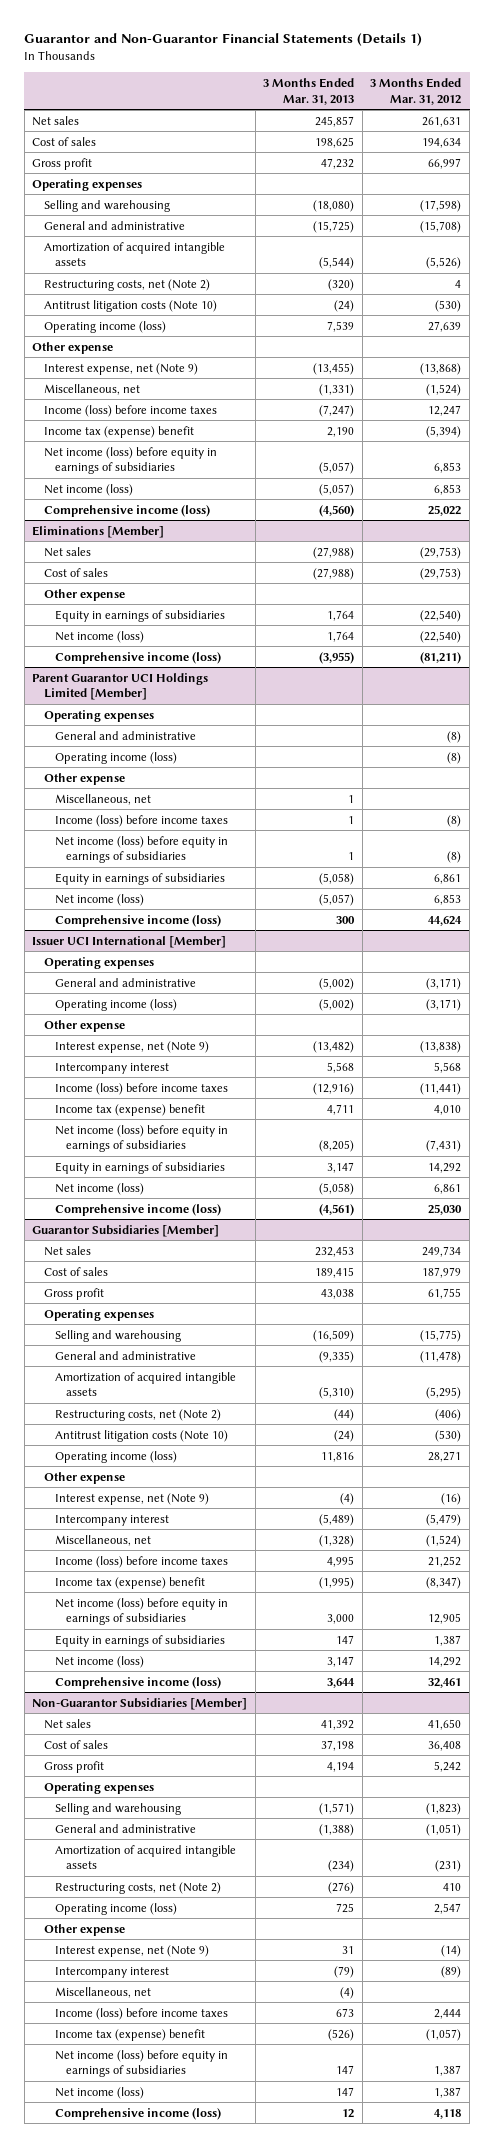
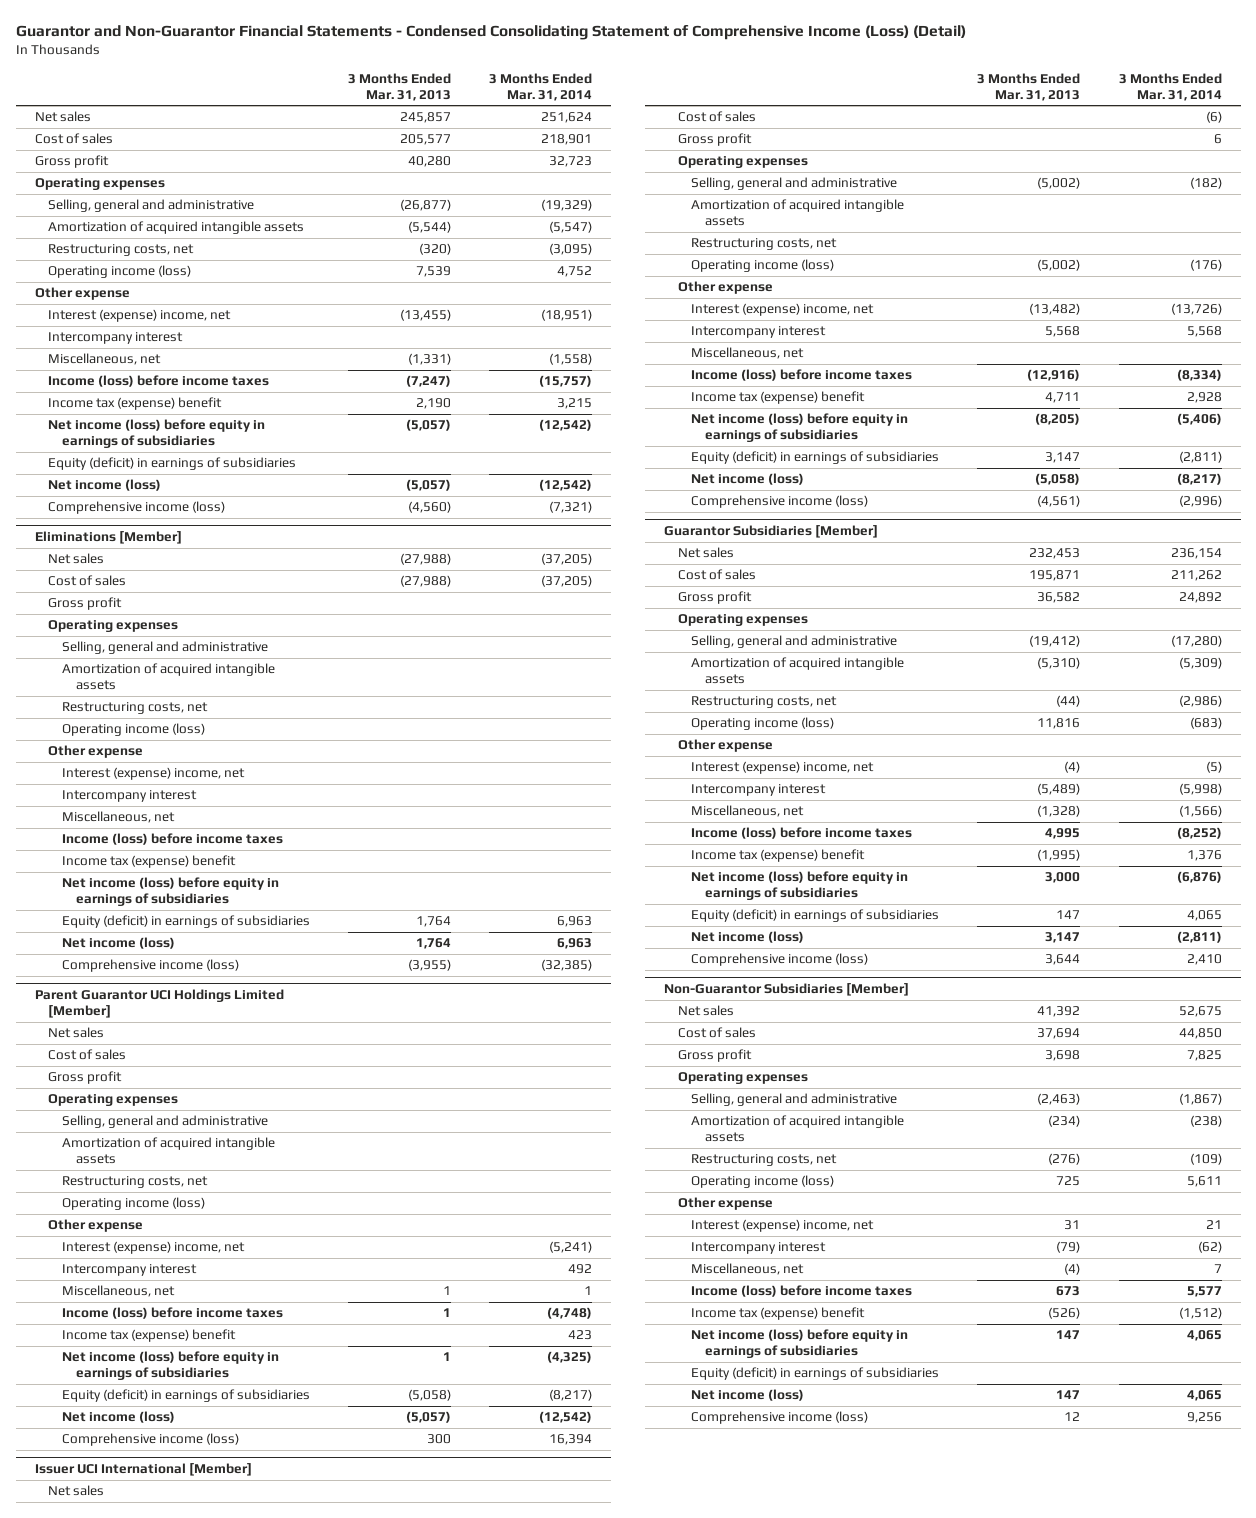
[24,33,423,47] Guarantor and Non-Guarantor Financial Statements (Details 1) -> [15,25,966,41] Guarantor and Non-Guarantor Financial Statements - Condensed Consolidating Statement of Comprehensive Income (Loss) (Detail)
[370,77,462,105] 3 Months Ended Mar. 31, 2012 -> none
none -> [489,72,593,101] 3 Months Ended Mar. 31, 2014
[315,136,355,148] 198,625 -> [400,134,452,146] 205,577
[321,157,355,169] 47,232 -> [408,156,452,168] 40,280
[43,199,170,212] Selling and warehousing -> none
[43,220,185,230] General and administrative -> [48,199,255,213] Selling, general and administrative
[313,220,355,233] (15,725) -> [400,199,452,212] (26,877)
[43,299,217,312] Antitrust litigation costs (Note 10) -> none
[43,278,210,291] Restructuring costs, net (Note 2) -> [48,244,195,257] Restructuring costs, net
[43,362,198,375] Interest expense, net (Note 9) -> [48,309,232,323] Interest (expense) income, net
none -> [48,332,184,345] Intercompany interest
none -> [48,457,297,471] Equity (deficit) in earnings of subsidiaries
none -> [48,597,123,611] Gross profit
none -> [48,620,179,633] Operating expenses
none -> [62,641,269,655] Selling, general and administrative
none -> [62,663,276,691] Amortization of acquired intangible assets
none -> [62,702,209,715] Restructuring costs, net
none -> [62,723,206,737] Operating income (loss)
none -> [62,767,246,781] Interest (expense) income, net
none -> [62,790,198,803] Intercompany interest
none -> [62,811,176,824] Miscellaneous, net
none -> [62,833,284,846] Income (loss) before income taxes
none -> [62,855,237,869] Income tax (expense) benefit
none -> [62,877,280,907] Net income (loss) before equity in earnings of subsidiaries
[55,609,226,622] Equity in earnings of subsidiaries -> [62,915,311,929] Equity (deficit) in earnings of subsidiaries
none -> [48,1027,105,1039] Net sales
none -> [48,1049,127,1061] Cost of sales
none -> [48,1071,123,1085] Gross profit
[55,730,197,740] General and administrative -> [62,1115,269,1129] Selling, general and administrative
none -> [62,1137,276,1165] Amortization of acquired intangible assets
none -> [62,1176,209,1189] Restructuring costs, net
none -> [62,1241,246,1255] Interest (expense) income, net
none -> [62,1264,198,1277] Intercompany interest
none -> [62,1329,237,1343] Income tax (expense) benefit
[55,872,226,885] Equity in earnings of subsidiaries -> [62,1389,311,1403] Equity (deficit) in earnings of subsidiaries
none -> [48,1485,105,1497] Net sales
none -> [677,111,756,123] Cost of sales
none -> [677,133,752,147] Gross profit
[55,977,197,987] General and administrative -> [691,177,898,191] Selling, general and administrative
none -> [691,199,905,227] Amortization of acquired intangible assets
none -> [691,238,838,251] Restructuring costs, net
[55,1040,210,1053] Interest expense, net (Note 9) -> [691,303,875,317] Interest (expense) income, net
none -> [691,347,805,360] Miscellaneous, net
[55,1161,226,1174] Equity in earnings of subsidiaries -> [691,451,940,465] Equity (deficit) in earnings of subsidiaries
[315,1266,355,1278] 189,415 -> [1029,570,1081,582] 195,871
[321,1288,355,1299] 43,038 -> [1037,592,1081,604] 36,582
[55,1329,182,1342] Selling and warehousing -> none
[55,1350,197,1360] General and administrative -> [691,635,898,649] Selling, general and administrative
[319,1350,355,1363] (9,335) -> [1029,635,1081,648] (19,412)
[55,1429,229,1442] Antitrust litigation costs (Note 10) -> none
[55,1408,222,1421] Restructuring costs, net (Note 2) -> [691,696,838,709] Restructuring costs, net
[55,1492,210,1505] Interest expense, net (Note 9) -> [691,761,875,775] Interest (expense) income, net
[55,1634,226,1647] Equity in earnings of subsidiaries -> [691,909,940,923] Equity (deficit) in earnings of subsidiaries
[321,1739,355,1751] 37,198 -> [1037,1028,1081,1040] 37,694
[327,1761,355,1772] 4,194 -> [1045,1050,1081,1062] 3,698
[55,1802,182,1815] Selling and warehousing -> none
[55,1823,197,1833] General and administrative -> [691,1093,898,1107] Selling, general and administrative
[319,1823,355,1836] (1,388) -> [1037,1093,1081,1106] (2,463)
[55,1881,222,1894] Restructuring costs, net (Note 2) -> [691,1154,838,1167] Restructuring costs, net
[55,1944,210,1957] Interest expense, net (Note 9) -> [691,1219,875,1233] Interest (expense) income, net
none -> [691,1367,940,1381] Equity (deficit) in earnings of subsidiaries

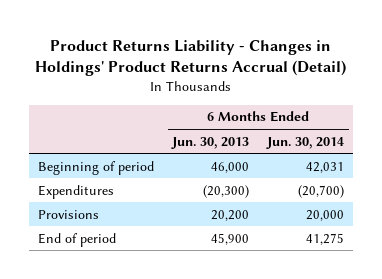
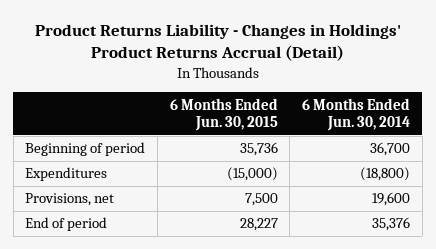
[171,136,250,149] Jun. 30, 2013 -> none
none -> [169,97,278,132] 6 Months Ended Jun. 30, 2015
[306,161,345,173] 42,031 -> [370,142,411,157] 36,700
[298,184,345,198] (20,700) -> [360,167,411,182] (18,800)
[38,209,100,219] Provisions -> [25,193,115,207] Provisions, net
[306,209,345,221] 20,000 -> [372,192,411,207] 19,600
[306,232,345,245] 41,275 -> [372,217,411,232] 35,376

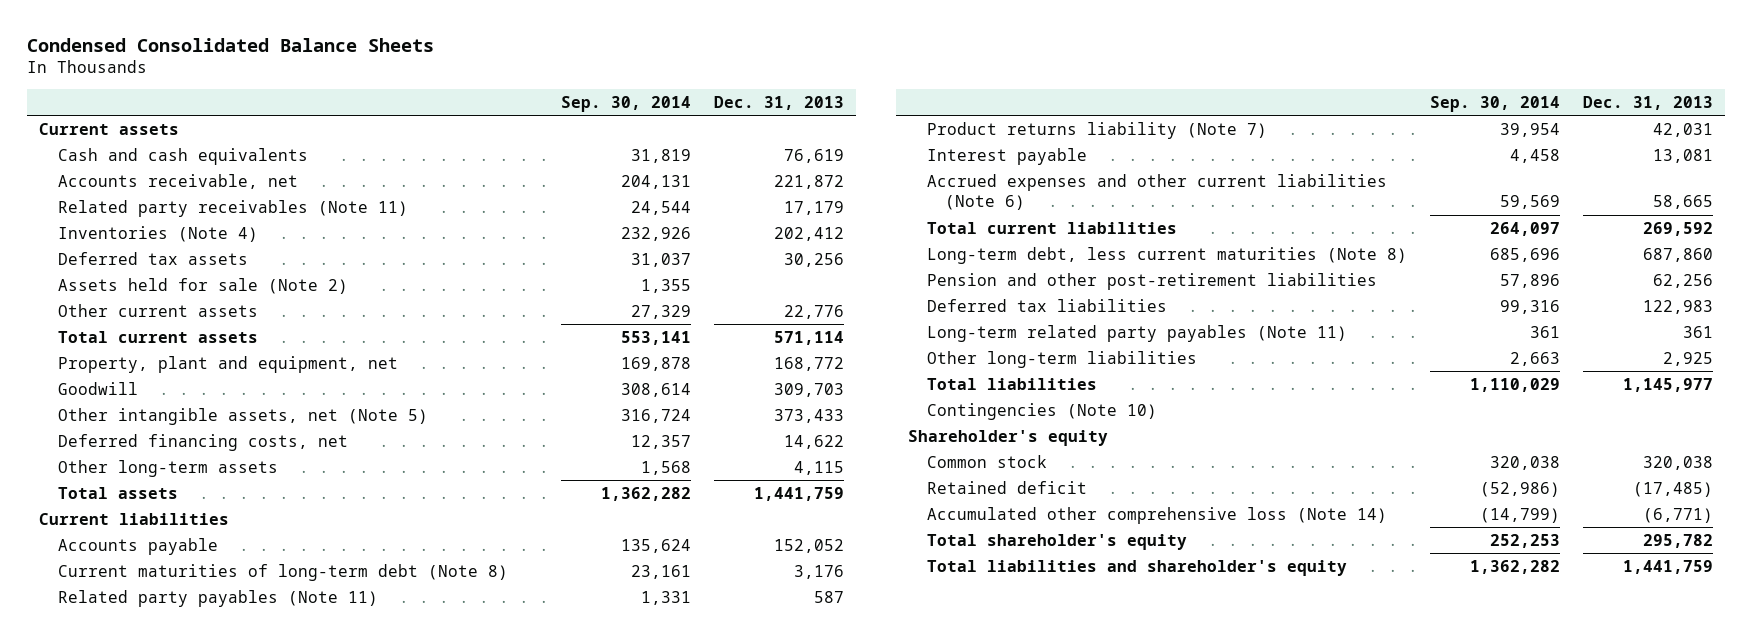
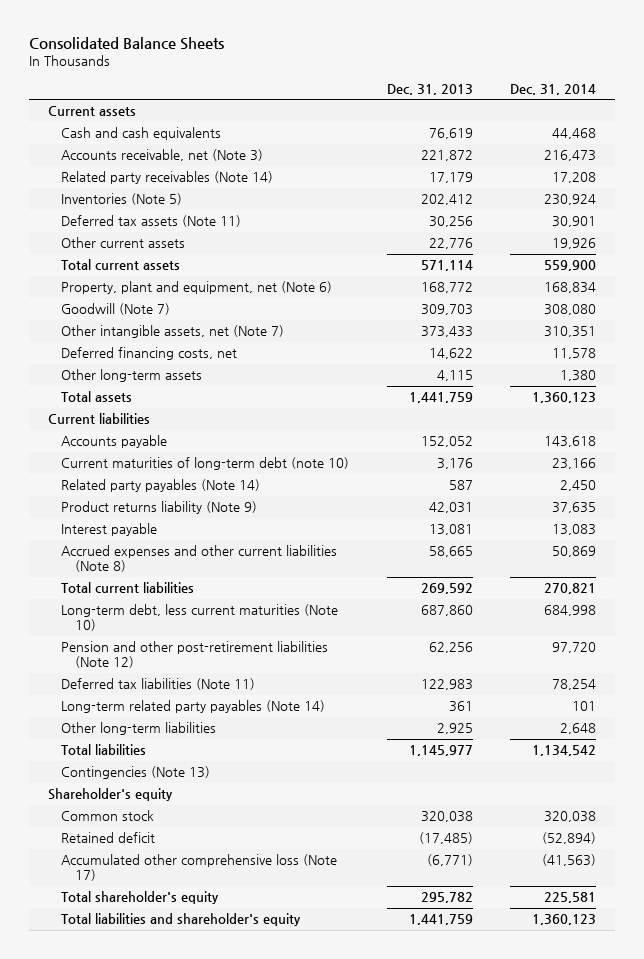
[27,37,435,52] Condensed Consolidated Balance Sheets -> [28,37,224,51] Consolidated Balance Sheets
[561,96,692,113] Sep. 30, 2014 -> none
none -> [510,83,597,95] Dec. 31, 2014
[57,277,348,294] Assets held for sale (Note 2) -> none
[57,173,298,189] Accounts receivable, net -> [61,149,264,162] Accounts receivable, net (Note 3)
[57,199,408,217] Related party receivables (Note 11) -> [61,171,274,185] Related party receivables (Note 14)
[57,225,258,242] Inventories (Note 4) -> [61,193,183,206] Inventories (Note 5)
[57,251,248,265] Deferred tax assets -> [61,215,242,228] Deferred tax assets (Note 11)
[57,355,398,373] Property, plant and equipment, net -> [61,281,333,295] Property, plant and equipment, net (Note 6)
[57,381,138,395] Goodwill -> [61,303,171,316] Goodwill (Note 7)
[57,407,428,425] Other intangible assets, net (Note 5) -> [61,325,285,339] Other intangible assets, net (Note 7)
[57,563,508,581] Current maturities of long-term debt (Note 8) -> [61,457,350,471] Current maturities of long-term debt (note 10)
[57,589,378,607] Related party payables (Note 11) -> [61,479,261,493] Related party payables (Note 14)
[926,121,1267,139] Product returns liability (Note 7) -> [61,501,258,515] Product returns liability (Note 9)
[926,173,1387,211] Accrued expenses and other current liabilities (Note 6) -> [61,545,338,573] Accrued expenses and other current liabilities (Note 8)
[926,246,1407,264] Long-term debt, less current maturities (Note 8) -> [61,604,339,632] Long-term debt, less current maturities (Note 10)
[926,272,1377,290] Pension and other post-retirement liabilities -> [61,641,329,669] Pension and other post-retirement liabilities (Note 12)
[926,298,1167,312] Deferred tax liabilities -> [61,678,256,691] Deferred tax liabilities (Note 11)
[926,324,1347,342] Long-term related party payables (Note 11) -> [61,700,326,714] Long-term related party payables (Note 14)
[926,402,1157,420] Contingencies (Note 10) -> [61,766,211,780] Contingencies (Note 13)
[926,506,1387,524] Accumulated other comprehensive loss (Note 14) -> [61,854,338,882] Accumulated other comprehensive loss (Note 17)

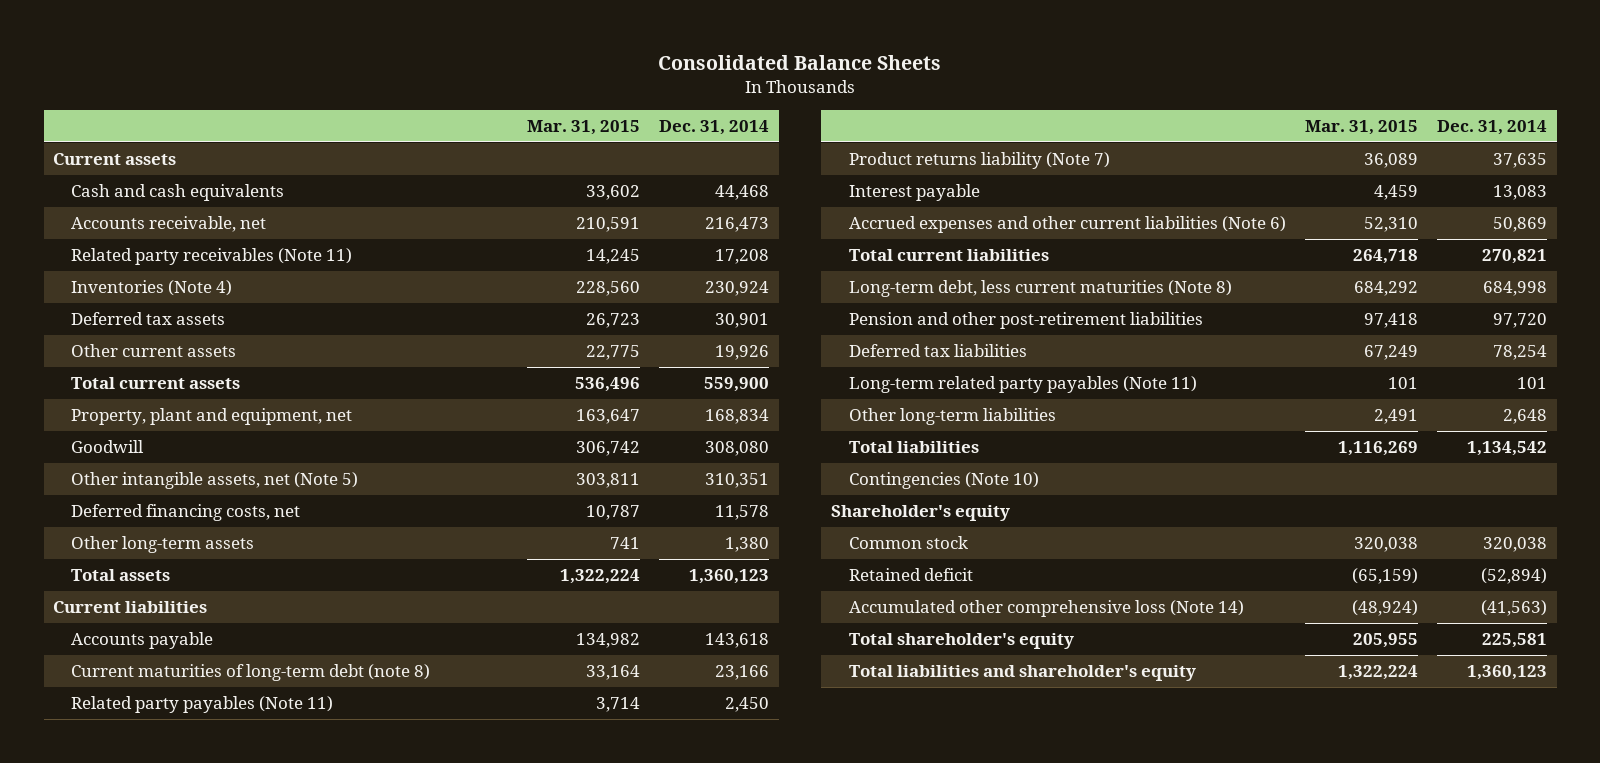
[386,83,473,95] Dec. 31, 2013 -> none
none -> [527,120,641,136] Mar. 31, 2015
[61,149,264,162] Accounts receivable, net (Note 3) -> [71,215,267,232] Accounts receivable, net
[61,171,274,185] Related party receivables (Note 14) -> [71,247,353,265] Related party receivables (Note 11)
[61,193,183,206] Inventories (Note 5) -> [71,279,233,296] Inventories (Note 4)
[61,215,242,228] Deferred tax assets (Note 11) -> [71,311,226,325] Deferred tax assets
[61,281,333,295] Property, plant and equipment, net (Note 6) -> [71,407,353,425] Property, plant and equipment, net
[61,303,171,316] Goodwill (Note 7) -> [71,439,145,453] Goodwill
[61,325,285,339] Other intangible assets, net (Note 7) -> [71,471,359,489] Other intangible assets, net (Note 5)
[61,457,350,471] Current maturities of long-term debt (note 10) -> [71,663,431,681] Current maturities of long-term debt (note 8)
[61,479,261,493] Related party payables (Note 14) -> [71,695,334,713] Related party payables (Note 11)
[61,501,258,515] Product returns liability (Note 9) -> [849,151,1111,169] Product returns liability (Note 7)
[61,545,338,573] Accrued expenses and other current liabilities (Note 8) -> [849,215,1287,233] Accrued expenses and other current liabilities (Note 6)
[61,604,339,632] Long-term debt, less current maturities (Note 10) -> [849,279,1233,297] Long-term debt, less current maturities (Note 8)
[61,641,329,669] Pension and other post-retirement liabilities (Note 12) -> [849,311,1204,329] Pension and other post-retirement liabilities
[61,678,256,691] Deferred tax liabilities (Note 11) -> [849,343,1028,357] Deferred tax liabilities
[61,700,326,714] Long-term related party payables (Note 14) -> [849,375,1198,393] Long-term related party payables (Note 11)
[61,766,211,780] Contingencies (Note 13) -> [849,471,1040,489] Contingencies (Note 10)
[61,854,338,882] Accumulated other comprehensive loss (Note 17) -> [849,599,1245,617] Accumulated other comprehensive loss (Note 14)

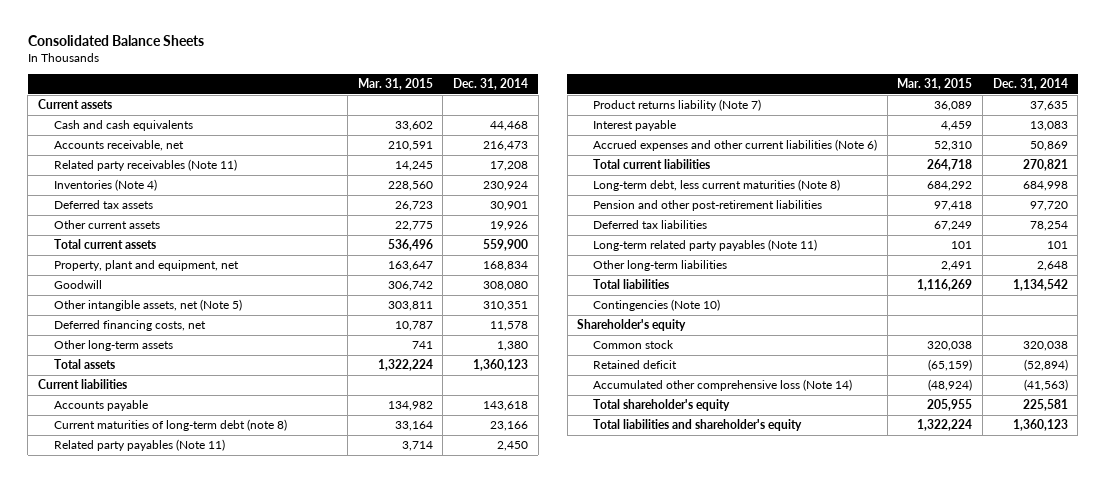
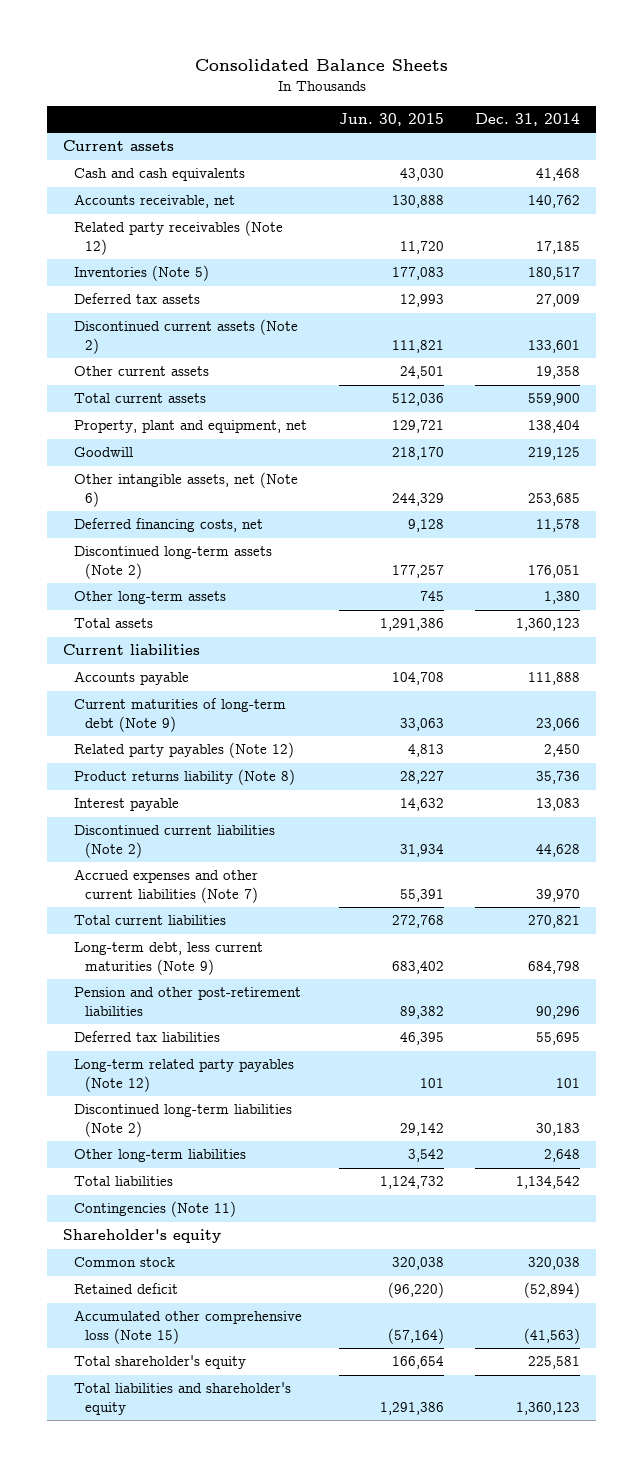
[357,77,433,90] Mar. 31, 2015 -> none
none -> [338,113,444,127] Jun. 30, 2015
[490,121,529,132] 44,468 -> [536,168,581,182] 41,468
[483,141,529,152] 216,473 -> [528,195,581,209] 140,762
[53,159,237,172] Related party receivables (Note 11) -> [74,220,284,255] Related party receivables (Note 12)
[490,161,529,172] 17,208 -> [536,240,581,254] 17,185
[53,179,157,192] Inventories (Note 4) -> [74,265,210,282] Inventories (Note 5)
[483,181,529,192] 230,924 -> [528,267,581,281] 180,517
[490,201,529,212] 30,901 -> [536,294,581,308] 27,009
none -> [74,319,299,354] Discontinued current assets (Note 2)
[490,221,529,232] 19,926 -> [536,366,581,380] 19,358
[483,261,529,272] 168,834 -> [528,420,581,434] 138,404
[483,281,529,292] 308,080 -> [528,447,581,461] 219,125
[53,299,242,312] Other intangible assets, net (Note 5) -> [74,472,299,507] Other intangible assets, net (Note 6)
[483,301,529,312] 310,351 -> [528,492,581,506] 253,685
none -> [74,546,273,579] Discontinued long-term assets (Note 2)
[483,401,529,412] 143,618 -> [528,672,581,686] 111,888
[53,419,287,432] Current maturities of long-term debt (note 8) -> [74,698,287,732] Current maturities of long-term debt (Note 9)
[490,421,529,432] 23,166 -> [536,717,581,731] 23,066
[53,439,225,452] Related party payables (Note 11) -> [74,742,295,759] Related party payables (Note 12)
[593,99,762,112] Product returns liability (Note 7) -> [74,769,296,786] Product returns liability (Note 8)
[1029,101,1068,112] 37,635 -> [536,771,581,785] 35,736
none -> [74,825,276,858] Discontinued current liabilities (Note 2)
[593,139,878,152] Accrued expenses and other current liabilities (Note 6) -> [74,869,259,903] Accrued expenses and other current liabilities (Note 7)
[1029,141,1068,152] 50,869 -> [536,888,581,902] 39,970
[593,179,841,192] Long-term debt, less current maturities (Note 8) -> [74,942,264,975] Long-term debt, less current maturities (Note 9)
[1022,181,1068,192] 684,998 -> [528,960,581,974] 684,798
[1029,201,1068,212] 97,720 -> [536,1005,581,1019] 90,296
[1029,221,1068,232] 78,254 -> [536,1032,581,1046] 55,695
[593,239,818,252] Long-term related party payables (Note 11) -> [74,1059,295,1092] Long-term related party payables (Note 12)
none -> [74,1104,293,1137] Discontinued long-term liabilities (Note 2)
[593,299,721,312] Contingencies (Note 10) -> [74,1201,237,1218] Contingencies (Note 11)
[593,379,853,392] Accumulated other comprehensive loss (Note 14) -> [74,1310,303,1344] Accumulated other comprehensive loss (Note 15)

